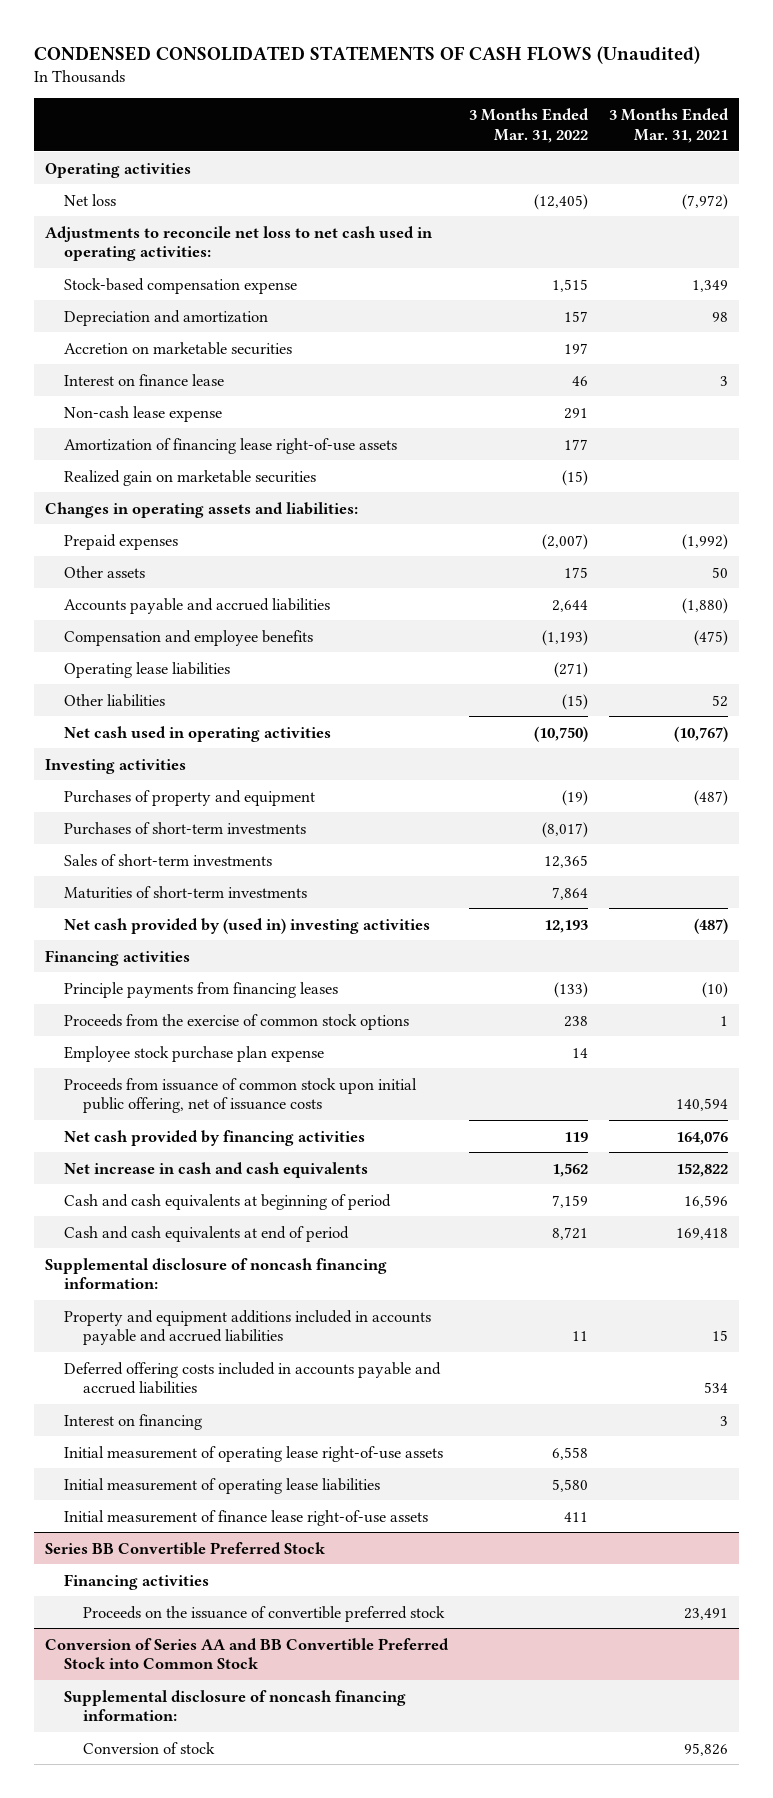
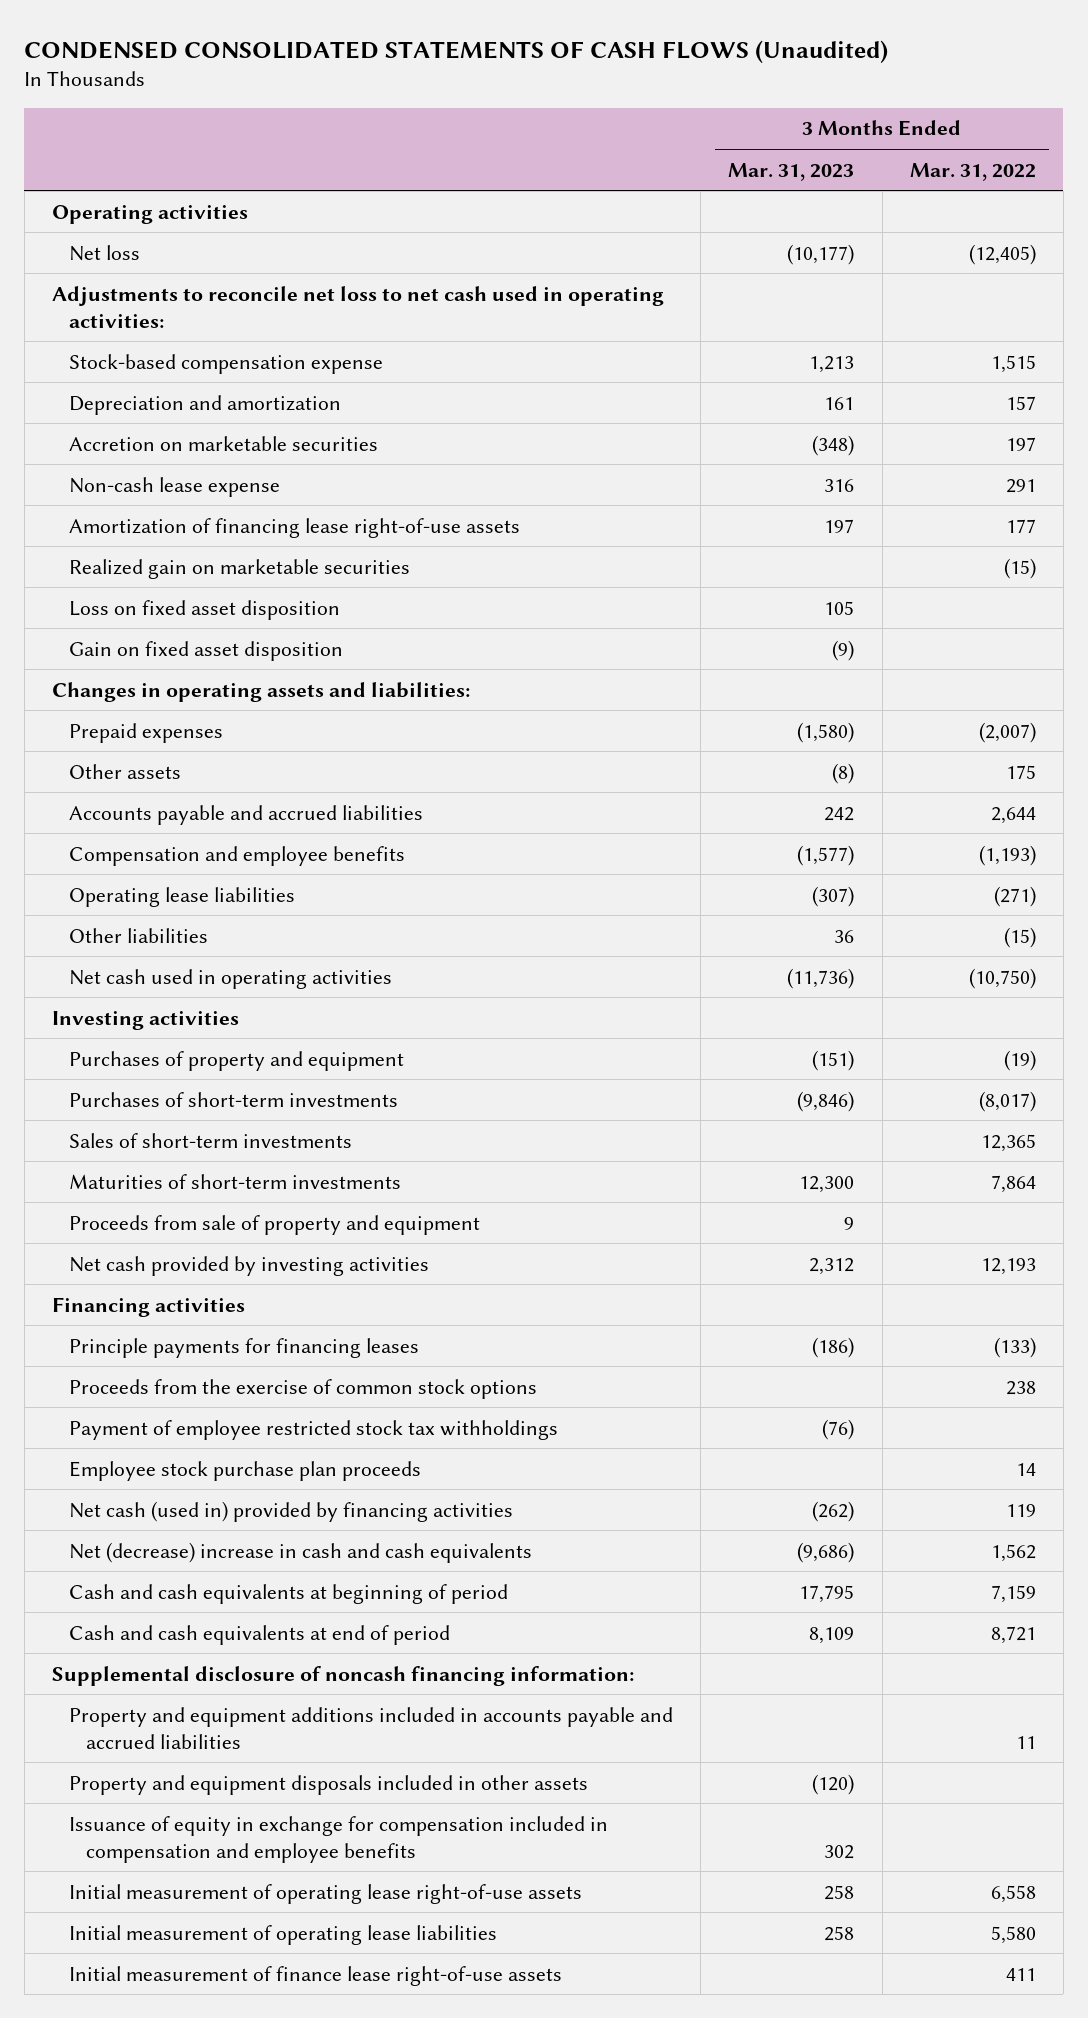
[609,108,730,143] 3 Months Ended Mar. 31, 2021 -> none
none -> [728,162,855,181] Mar. 31, 2023
[64,373,225,386] Interest on finance lease -> none
none -> [69,599,341,620] Loss on fixed asset disposition
none -> [69,640,344,661] Gain on fixed asset disposition
none -> [69,1214,481,1235] Proceeds from sale of property and equipment
[64,917,431,934] Net cash provided by (used in) investing activities -> [69,1255,430,1276] Net cash provided by investing activities
[64,981,339,998] Principle payments from financing leases -> [69,1337,420,1358] Principle payments for financing leases
[64,1077,418,1114] Proceeds from issuance of common stock upon initial public offering, net of issuance costs -> none
none -> [69,1419,559,1440] Payment of employee restricted stock tax withholdings
[64,1045,325,1062] Employee stock purchase plan expense -> [69,1460,422,1481] Employee stock purchase plan proceeds
[64,1129,366,1146] Net cash provided by financing activities -> [69,1500,514,1522] Net cash (used in) provided by financing activities
[64,1161,369,1178] Net increase in cash and cash equivalents -> [69,1541,533,1563] Net (decrease) increase in cash and cash equivalents
[64,1361,442,1395] Deferred offering costs included in accounts payable and accrued liabilities -> none
[64,1413,203,1430] Interest on financing -> none
none -> [69,1774,589,1795] Property and equipment disposals included in other assets
none -> [69,1815,609,1863] Issuance of equity in exchange for compensation included in compensation and employee benefits
[44,1541,325,1555] Series BB Convertible Preferred Stock -> none
[64,1573,210,1590] Financing activities -> none
[83,1605,446,1622] Proceeds on the issuance of convertible preferred stock -> none
[44,1637,449,1670] Conversion of Series AA and BB Convertible Preferred Stock into Common Stock -> none
[64,1689,407,1722] Supplemental disclosure of noncash financing information: -> none
[83,1741,216,1754] Conversion of stock -> none

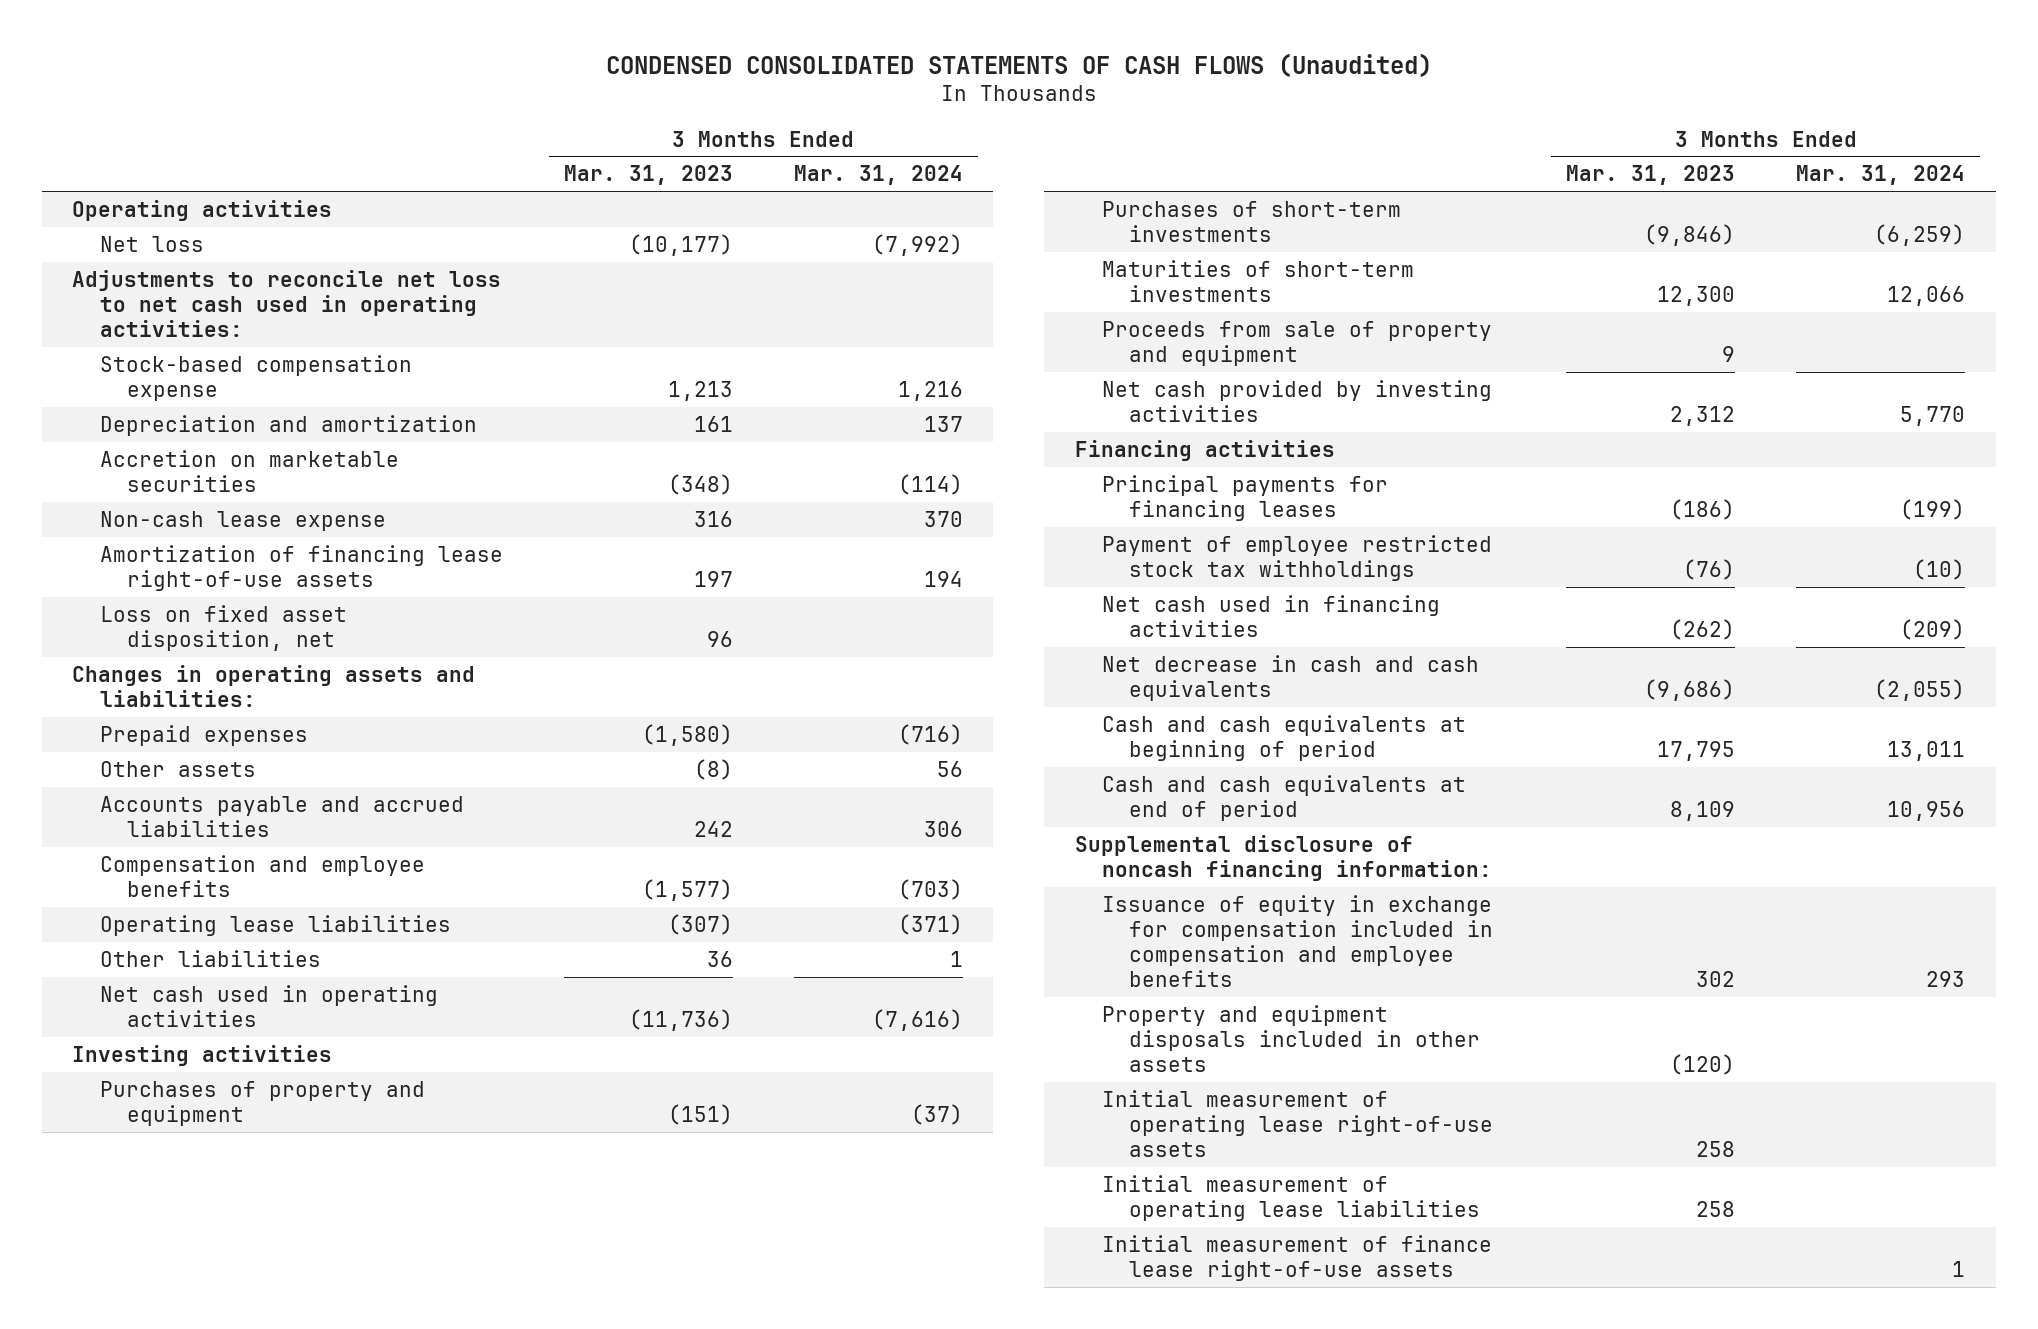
[909,162,1036,181] Mar. 31, 2022 -> none
none -> [793,165,963,186] Mar. 31, 2024
[69,558,411,579] Realized gain on marketable securities -> none
[69,640,344,661] Gain on fixed asset disposition -> none
[69,599,341,620] Loss on fixed asset disposition -> [99,604,347,651] Loss on fixed asset disposition, net
[824,600,855,615] 105 -> [706,630,733,647] 96
[69,1132,353,1148] Sales of short-term investments -> none
[69,1378,538,1399] Proceeds from the exercise of common stock options -> none
[69,1337,420,1358] Principle payments for financing leases -> [1102,474,1389,521] Principal payments for financing leases
[69,1460,422,1481] Employee stock purchase plan proceeds -> none
[69,1500,514,1522] Net cash (used in) provided by financing activities -> [1102,594,1441,637] Net cash used in financing activities
[69,1541,533,1563] Net (decrease) increase in cash and cash equivalents -> [1102,654,1480,701] Net decrease in cash and cash equivalents
[69,1706,674,1749] Property and equipment additions included in accounts payable and accrued liabilities -> none
[69,1774,589,1795] Property and equipment disposals included in other assets -> [1102,1004,1481,1073] Property and equipment disposals included in other assets

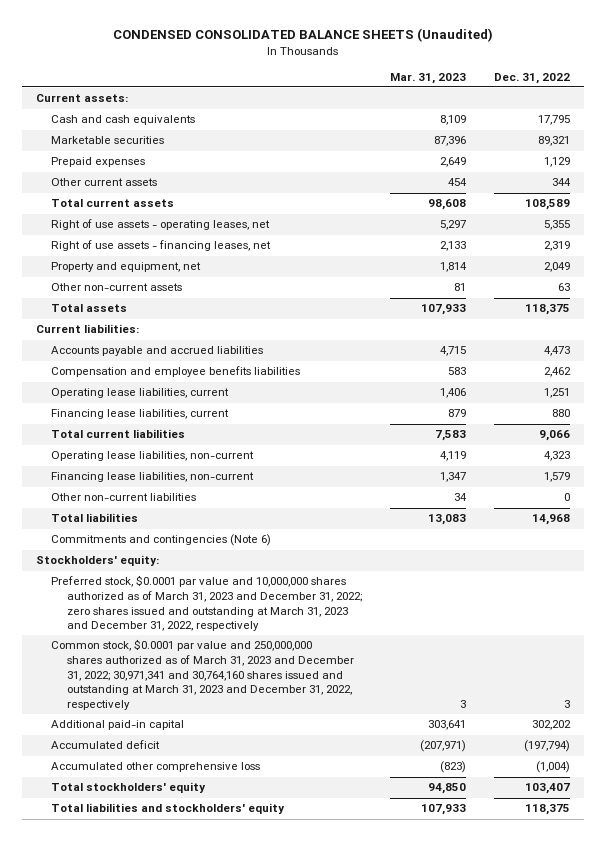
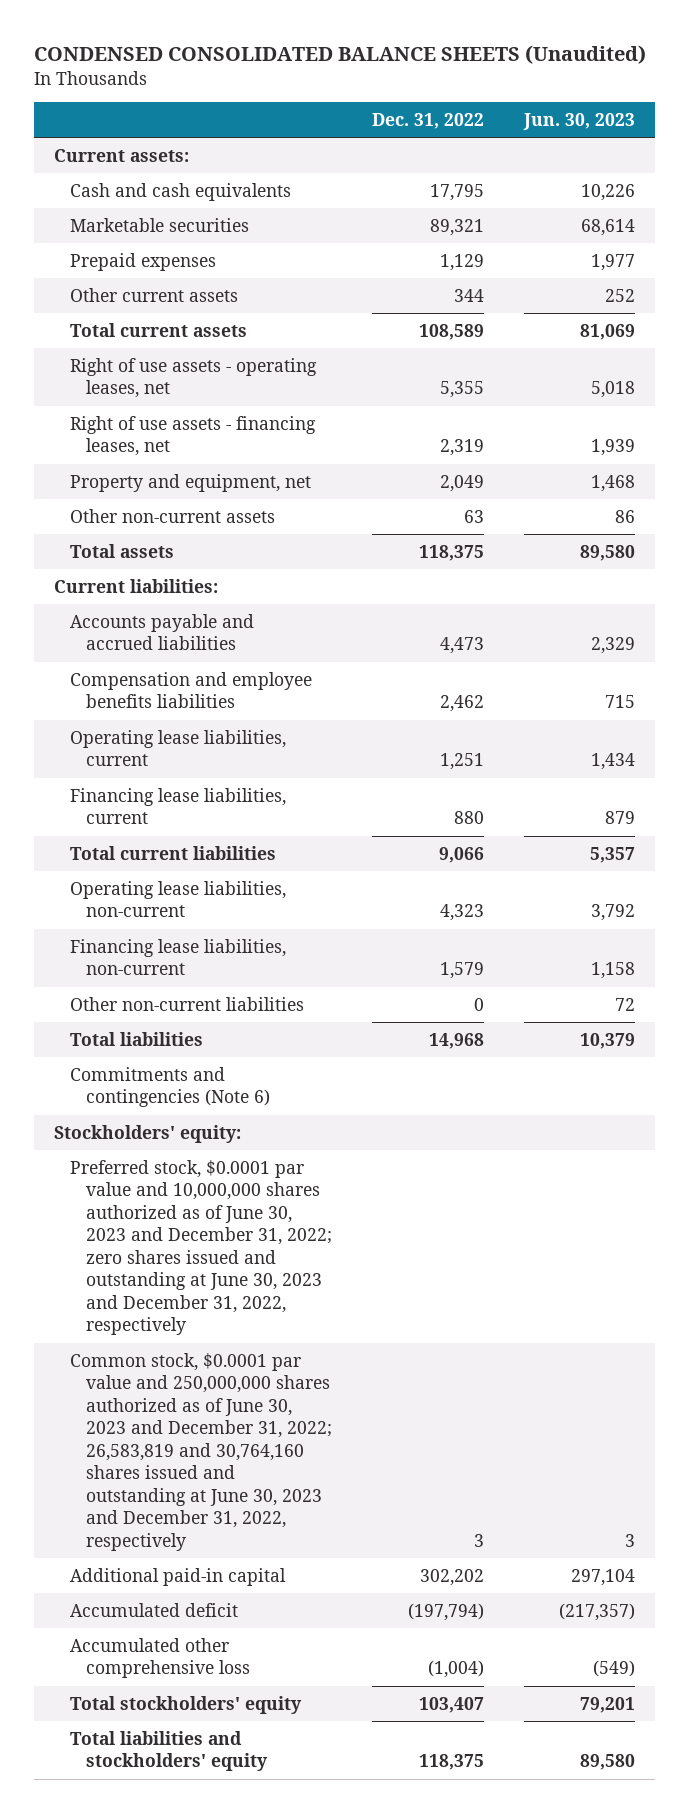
[389,72,466,84] Mar. 31, 2023 -> none
none -> [523,112,636,130] Jun. 30, 2023
[51,575,362,632] Preferred stock, $0.0001 par value and 10,000,000 shares authorized as of March 31, 2023 and December 31, 2022; zero shares issued and outstanding at March 31, 2023 and December 31, 2022, respectively -> [69,1159,332,1336] Preferred stock, $0.0001 par value and 10,000,000 shares authorized as of June 30, 2023 and December 31, 2022; zero shares issued and outstanding at June 30, 2023 and December 31, 2022, respectively
[51,639,354,710] Common stock, $0.0001 par value and 250,000,000 shares authorized as of March 31, 2023 and December 31, 2022; 30,971,341 and 30,764,160 shares issued and outstanding at March 31, 2023 and December 31, 2022, respectively -> [69,1352,332,1551] Common stock, $0.0001 par value and 250,000,000 shares authorized as of June 30, 2023 and December 31, 2022; 26,583,819 and 30,764,160 shares issued and outstanding at June 30, 2023 and December 31, 2022, respectively

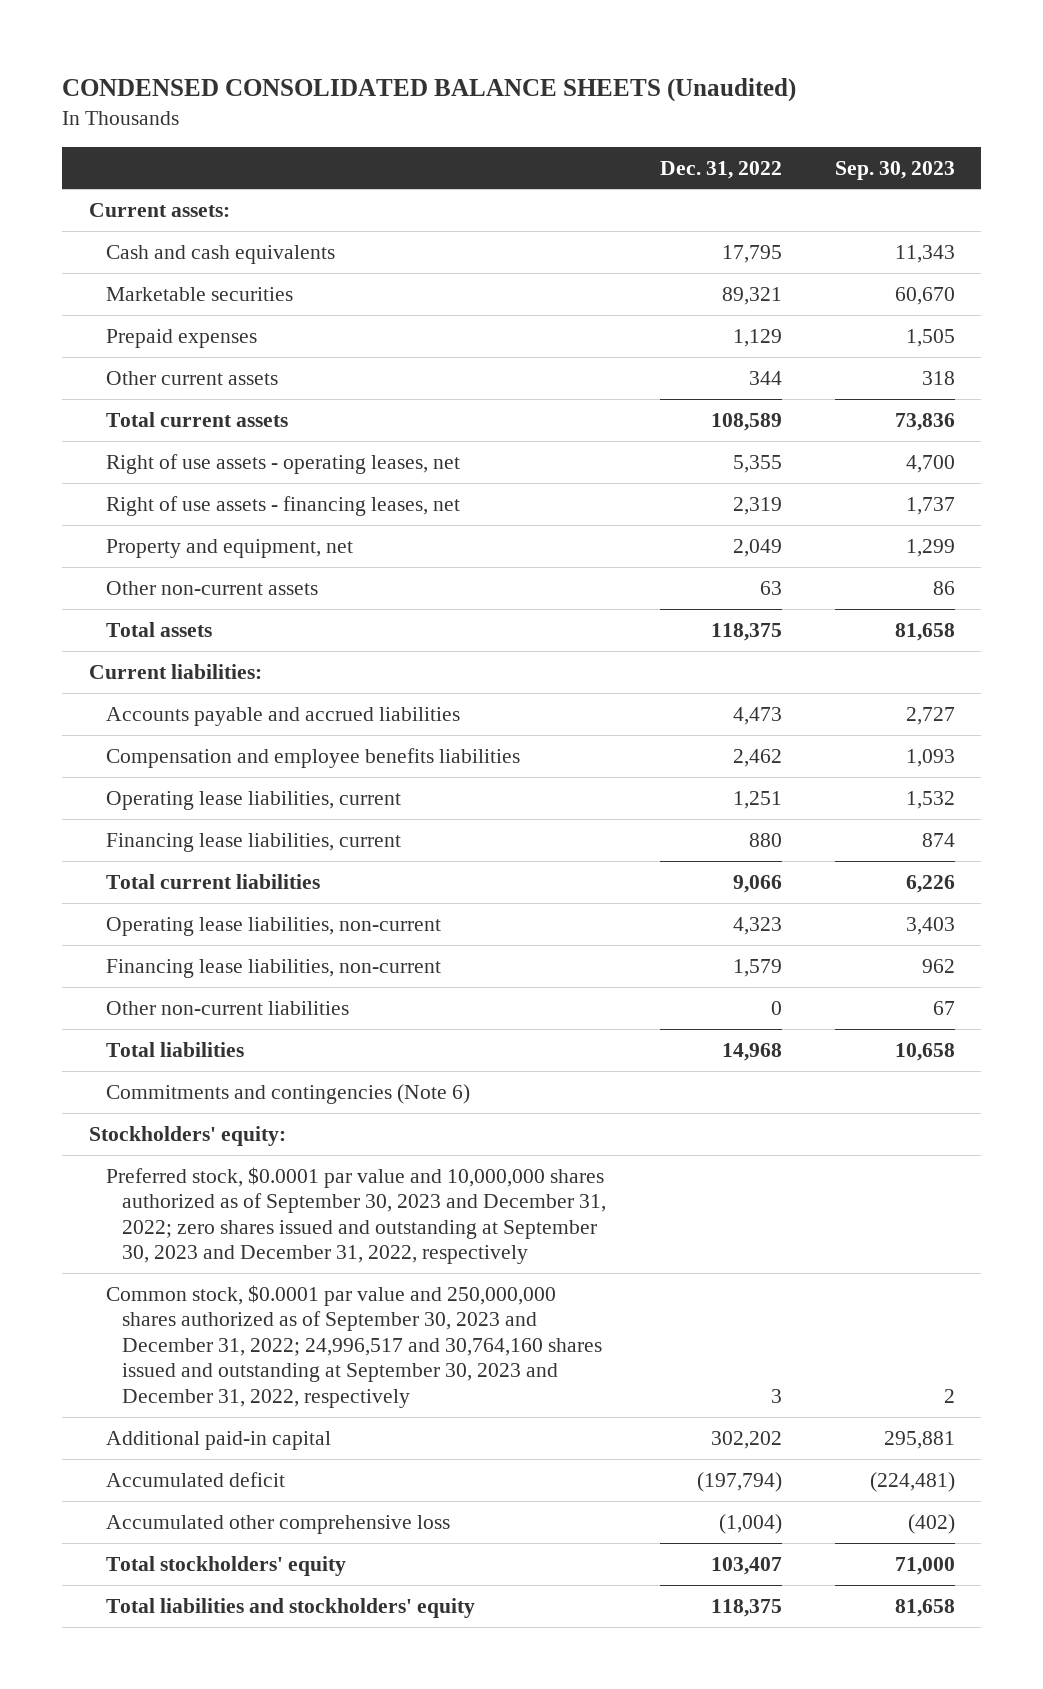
[523,112,636,130] Jun. 30, 2023 -> none
none -> [834,160,955,180] Sep. 30, 2023
[69,1159,332,1336] Preferred stock, $0.0001 par value and 10,000,000 shares authorized as of June 30, 2023 and December 31, 2022; zero shares issued and outstanding at June 30, 2023 and December 31, 2022, respectively -> [105,1166,607,1265] Preferred stock, $0.0001 par value and 10,000,000 shares authorized as of September 30, 2023 and December 31, 2022; zero shares issued and outstanding at September 30, 2023 and December 31, 2022, respectively
[69,1352,332,1551] Common stock, $0.0001 par value and 250,000,000 shares authorized as of June 30, 2023 and December 31, 2022; 26,583,819 and 30,764,160 shares issued and outstanding at June 30, 2023 and December 31, 2022, respectively -> [105,1284,603,1408] Common stock, $0.0001 par value and 250,000,000 shares authorized as of September 30, 2023 and December 31, 2022; 24,996,517 and 30,764,160 shares issued and outstanding at September 30, 2023 and December 31, 2022, respectively

